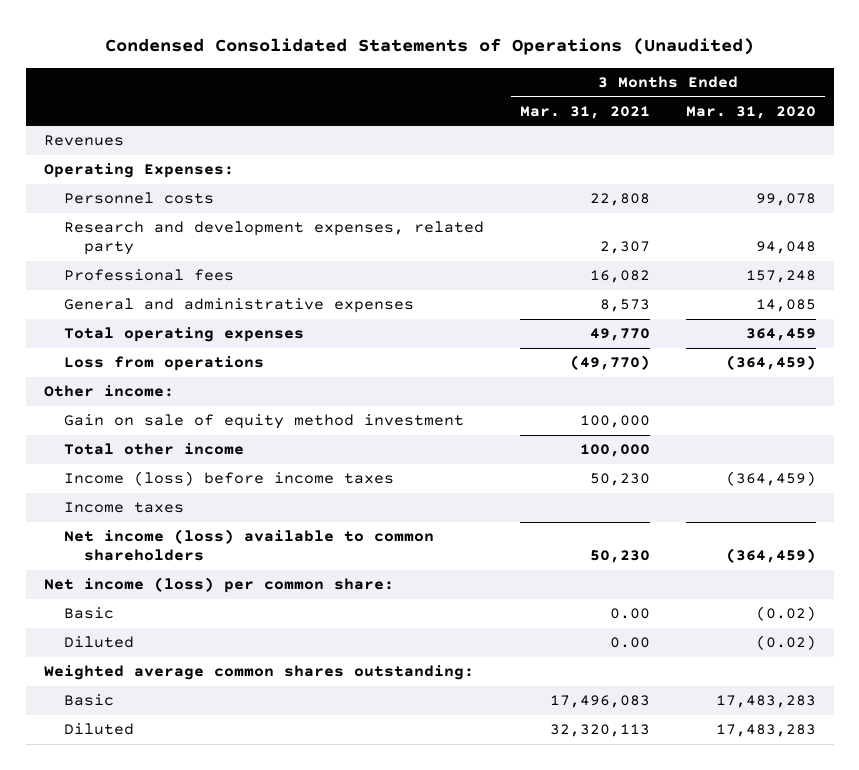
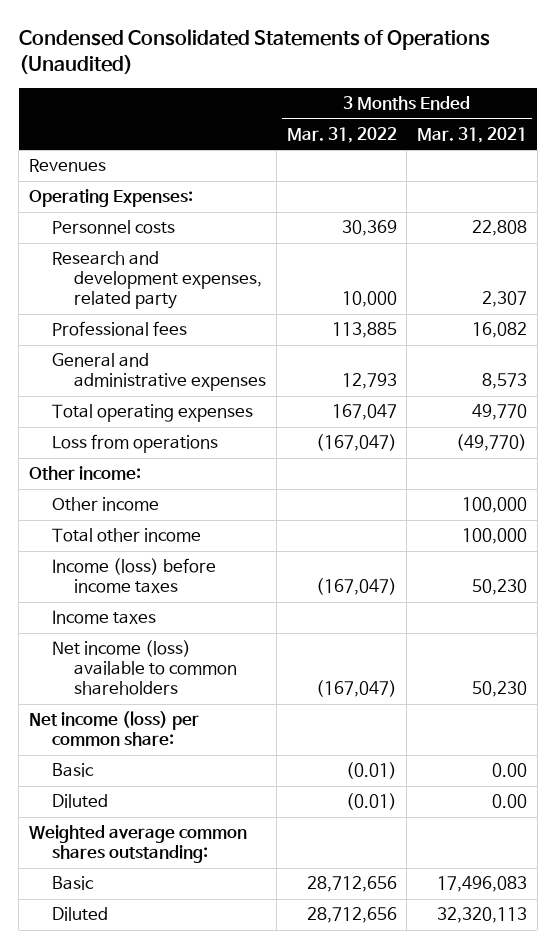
[685,105,816,119] Mar. 31, 2020 -> none
none -> [286,126,397,143] Mar. 31, 2022
[63,414,464,430] Gain on sale of equity method investment -> none
none -> [51,497,159,512] Other income

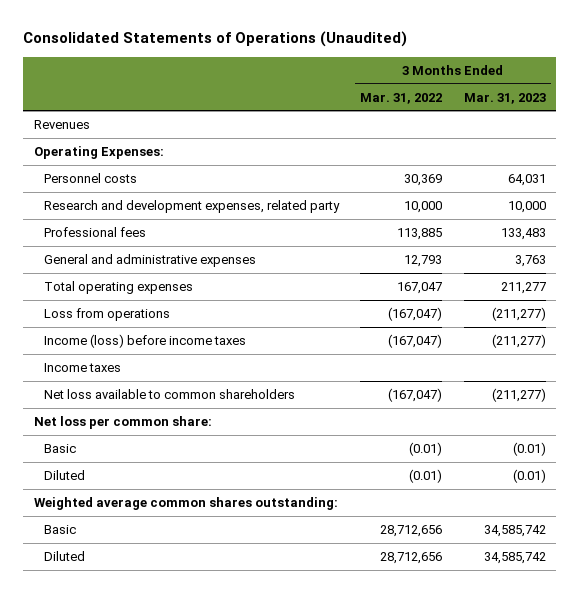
[18,28,490,74] Condensed Consolidated Statements of Operations (Unaudited) -> [22,31,407,48] Consolidated Statements of Operations (Unaudited)
[416,126,527,143] Mar. 31, 2021 -> none
none -> [463,92,546,104] Mar. 31, 2023
[28,466,141,481] Other income: -> none
[51,497,159,512] Other income -> none
[51,528,201,543] Total other income -> none
[51,640,238,696] Net income (loss) available to common shareholders -> [43,389,295,400] Net loss available to common shareholders
[28,711,199,747] Net income (loss) per common share: -> [33,416,212,430] Net loss per common share:

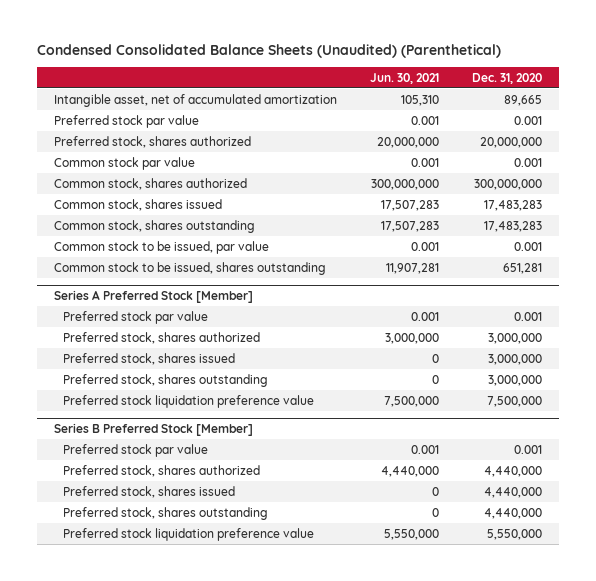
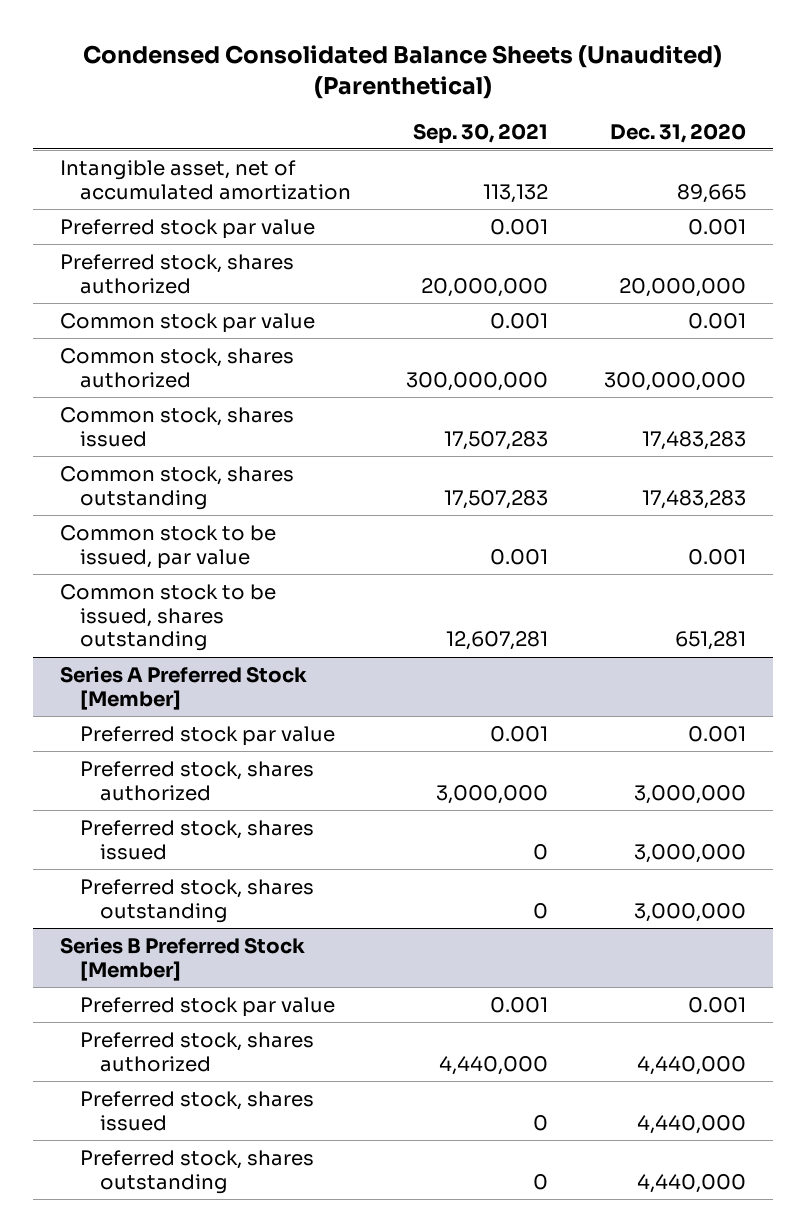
[369,72,439,84] Jun. 30, 2021 -> none
none -> [413,122,549,144] Sep. 30, 2021
[62,394,314,408] Preferred stock liquidation preference value -> none
[62,527,314,541] Preferred stock liquidation preference value -> none

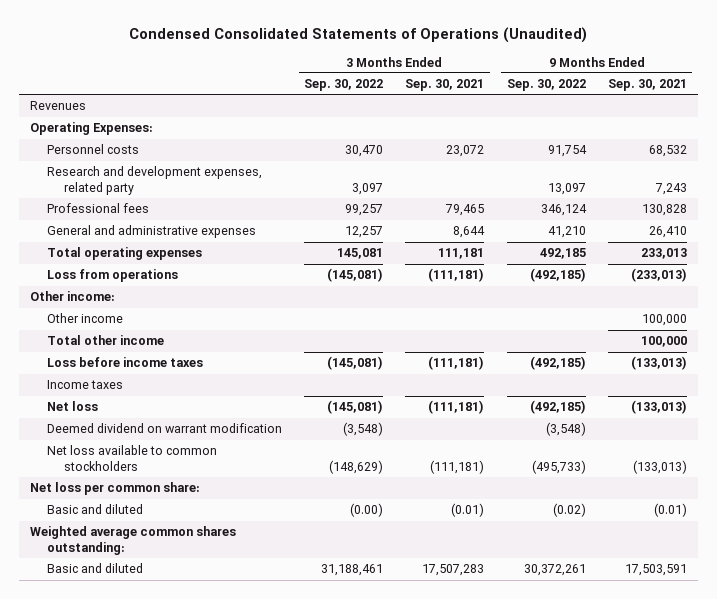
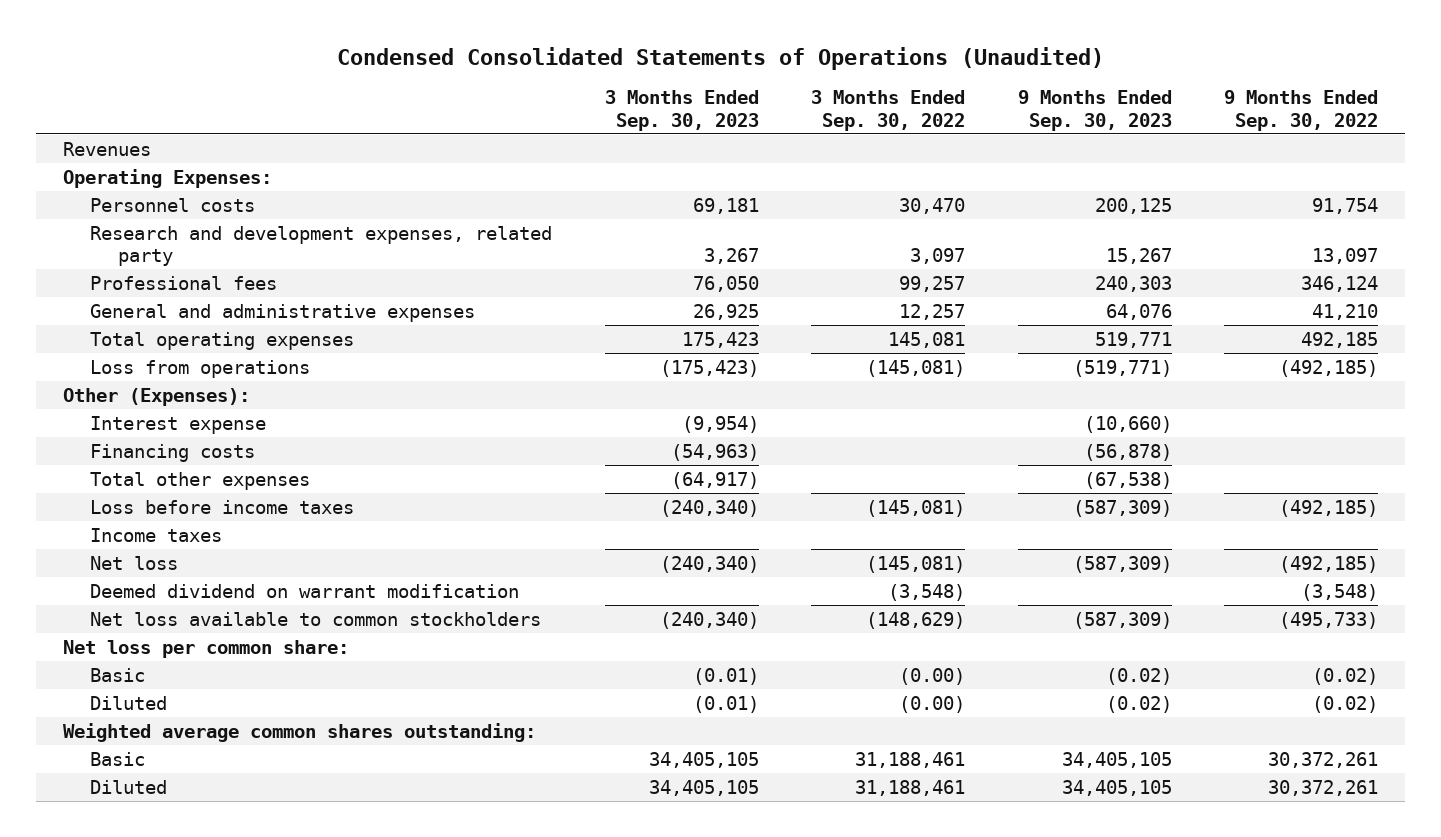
[405,79,485,92] Sep. 30, 2021 -> none
[607,79,687,92] Sep. 30, 2021 -> none
none -> [604,90,759,131] 3 Months Ended Sep. 30, 2023
none -> [1017,90,1172,131] 9 Months Ended Sep. 30, 2023
[47,313,124,324] Other income -> none
[30,291,116,302] Other income: -> [62,387,250,406] Other (Expenses):
none -> [90,415,267,434] Interest expense
none -> [90,443,256,462] Financing costs
[47,335,165,346] Total other income -> [90,471,311,490] Total other expenses
[47,504,144,515] Basic and diluted -> [90,667,146,682] Basic
none -> [90,695,168,710] Diluted
[47,563,144,574] Basic and diluted -> [90,751,146,766] Basic
none -> [90,779,168,794] Diluted

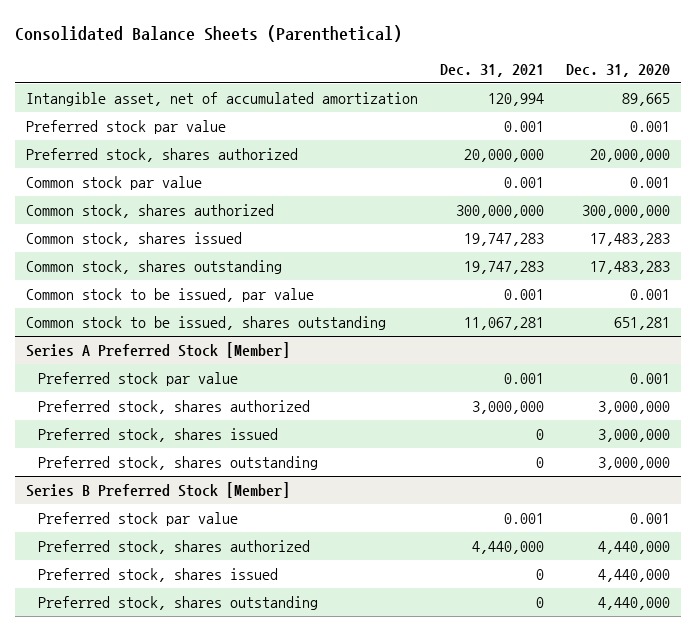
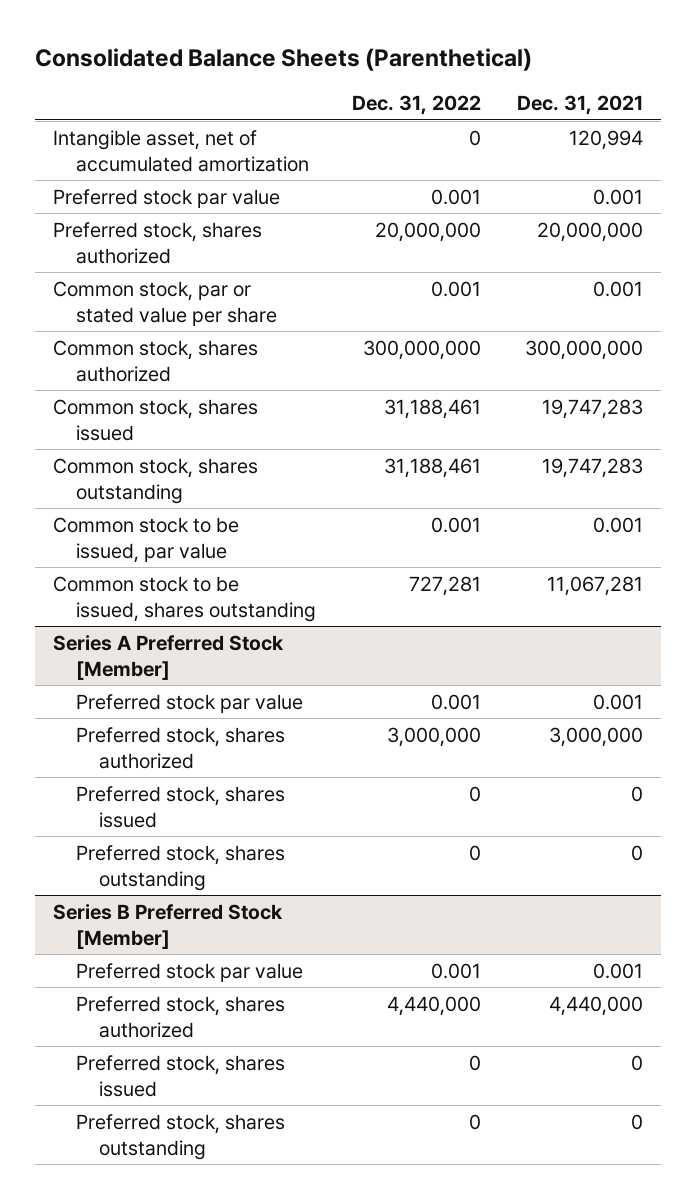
[566,63,671,77] Dec. 31, 2020 -> none
none -> [352,95,482,116] Dec. 31, 2022
[25,175,202,190] Common stock par value -> [52,280,278,326] Common stock, par or stated value per share

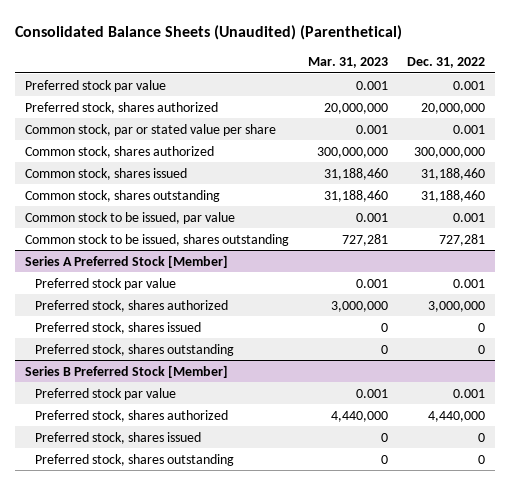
[34,48,532,72] Consolidated Balance Sheets (Parenthetical) -> [14,24,402,40] Consolidated Balance Sheets (Unaudited) (Parenthetical)
[517,95,644,116] Dec. 31, 2021 -> none
none -> [308,56,389,68] Mar. 31, 2023
[52,129,310,172] Intangible asset, net of accumulated amortization -> none
[384,398,482,419] 31,188,461 -> [421,167,486,180] 31,188,460
[384,457,482,478] 31,188,461 -> [421,189,486,202] 31,188,460

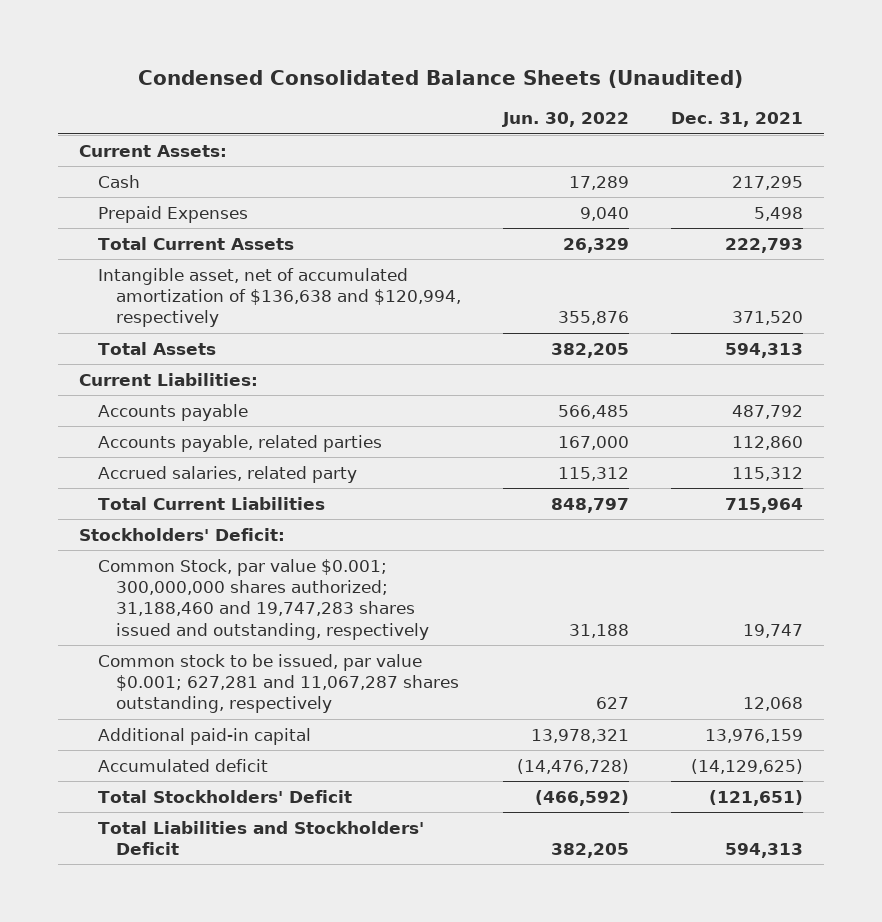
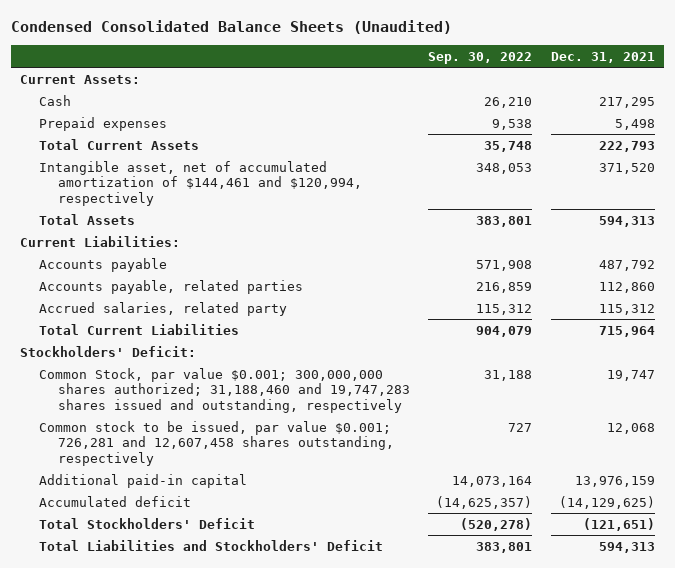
[502,112,630,128] Jun. 30, 2022 -> none
none -> [428,51,533,64] Sep. 30, 2022
[97,205,248,223] Prepaid Expenses -> [39,116,168,131] Prepaid expenses
[97,267,462,328] Intangible asset, net of accumulated amortization of $136,638 and $120,994, respectively -> [39,160,362,206] Intangible asset, net of accumulated amortization of $144,461 and $120,994, respectively
[97,653,460,714] Common stock to be issued, par value $0.001; 627,281 and 11,067,287 shares outstanding, respectively -> [39,420,394,466] Common stock to be issued, par value $0.001; 726,281 and 12,607,458 shares outstanding, respectively

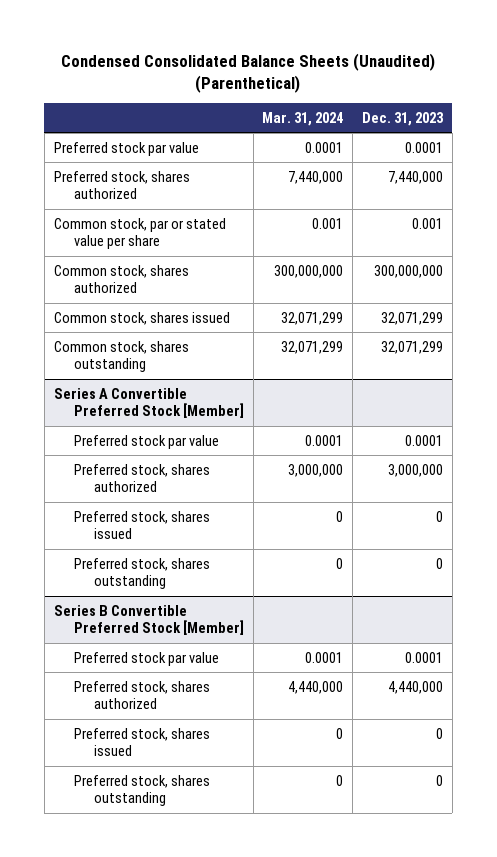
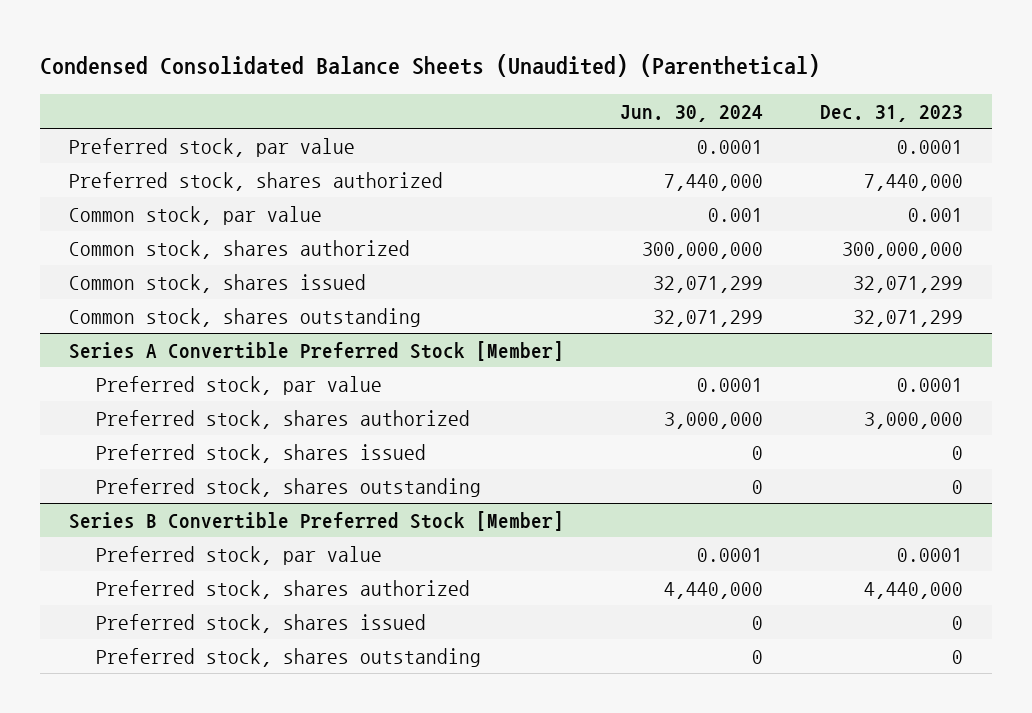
[262,111,344,126] Mar. 31, 2024 -> none
none -> [620,104,764,122] Jun. 30, 2024
[53,141,199,156] Preferred stock par value -> [68,137,355,157] Preferred stock, par value
[53,217,226,250] Common stock, par or stated value per share -> [68,205,322,225] Common stock, par value
[73,434,219,449] Preferred stock par value -> [96,375,383,395] Preferred stock, par value
[73,651,219,666] Preferred stock par value -> [96,545,383,565] Preferred stock, par value

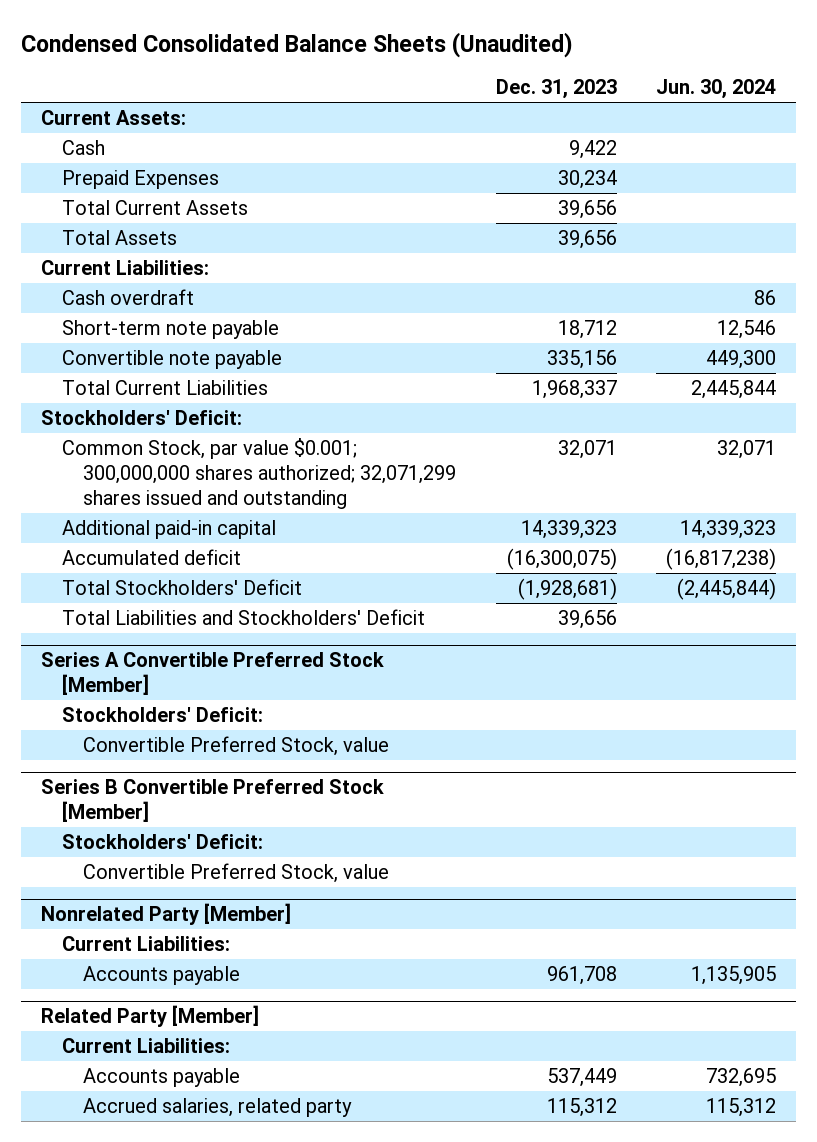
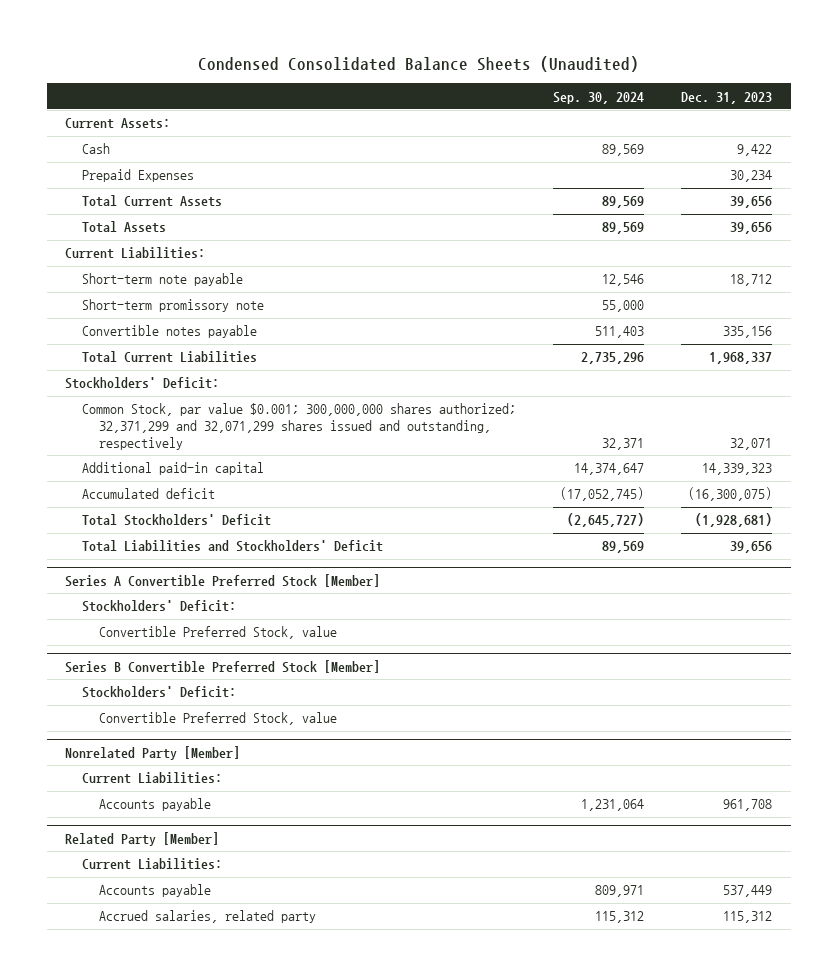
[656,79,777,100] Jun. 30, 2024 -> none
none -> [553,91,645,104] Sep. 30, 2024
[61,289,194,306] Cash overdraft -> none
none -> [82,299,265,313] Short-term promissory note
[61,350,282,370] Convertible note payable -> [82,325,258,339] Convertible notes payable
[61,438,457,509] Common Stock, par value $0.001; 300,000,000 shares authorized; 32,071,299 shares issued and outstanding -> [82,403,517,450] Common Stock, par value $0.001; 300,000,000 shares authorized; 32,371,299 and 32,071,299 shares issued and outstanding, respectively

